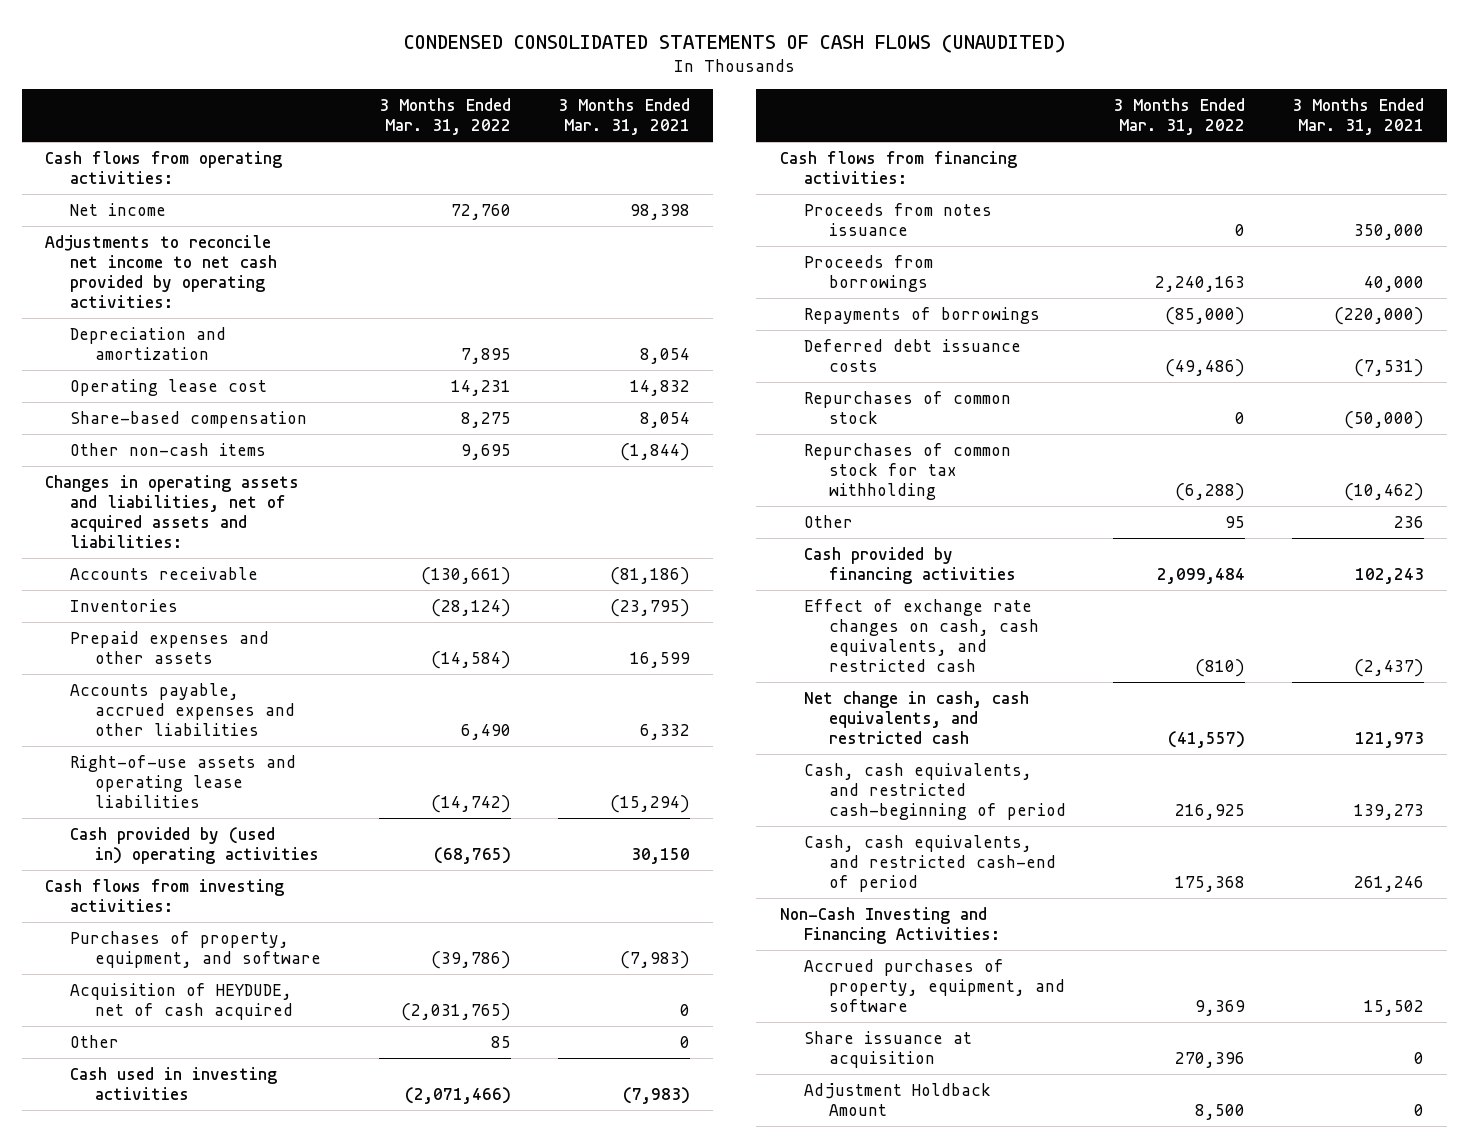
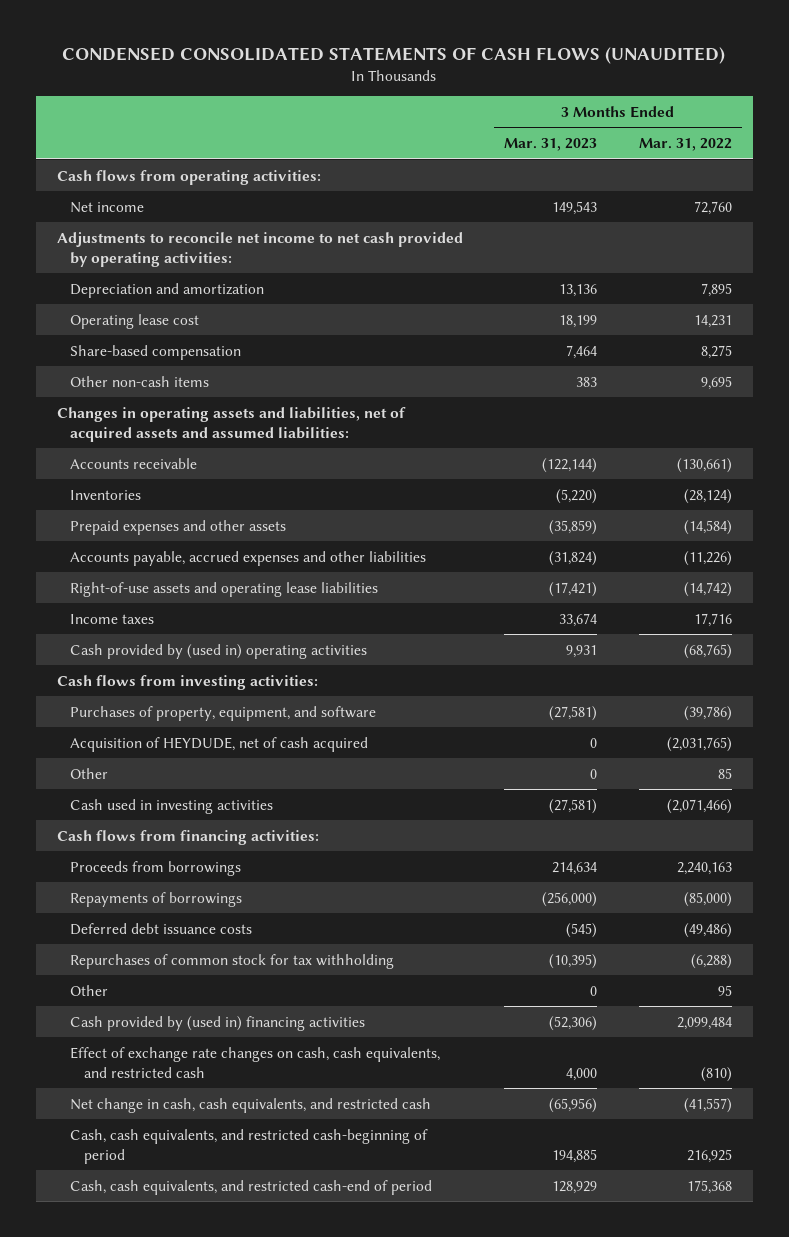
[557,98,690,136] 3 Months Ended Mar. 31, 2021 -> none
none -> [504,138,598,152] Mar. 31, 2023
[45,475,300,548] Changes in operating assets and liabilities, net of acquired assets and liabilities: -> [56,406,406,442] Changes in operating assets and liabilities, net of acquired assets and assumed liabilities:
[460,723,511,740] 6,490 -> [683,550,732,566] (11,226)
none -> [70,613,155,624] Income taxes
[804,203,993,237] Proceeds from notes issuance -> none
[804,391,1012,425] Repurchases of common stock -> none
[804,547,1017,585] Cash provided by financing activities -> [70,1015,366,1031] Cash provided by (used in) financing activities
[779,907,1001,945] Non-Cash Investing and Financing Activities: -> none
[804,959,1066,1012] Accrued purchases of property, equipment, and software -> none
[804,1031,973,1069] Share issuance at acquisition -> none
[804,1083,992,1117] Adjustment Holdback Amount -> none

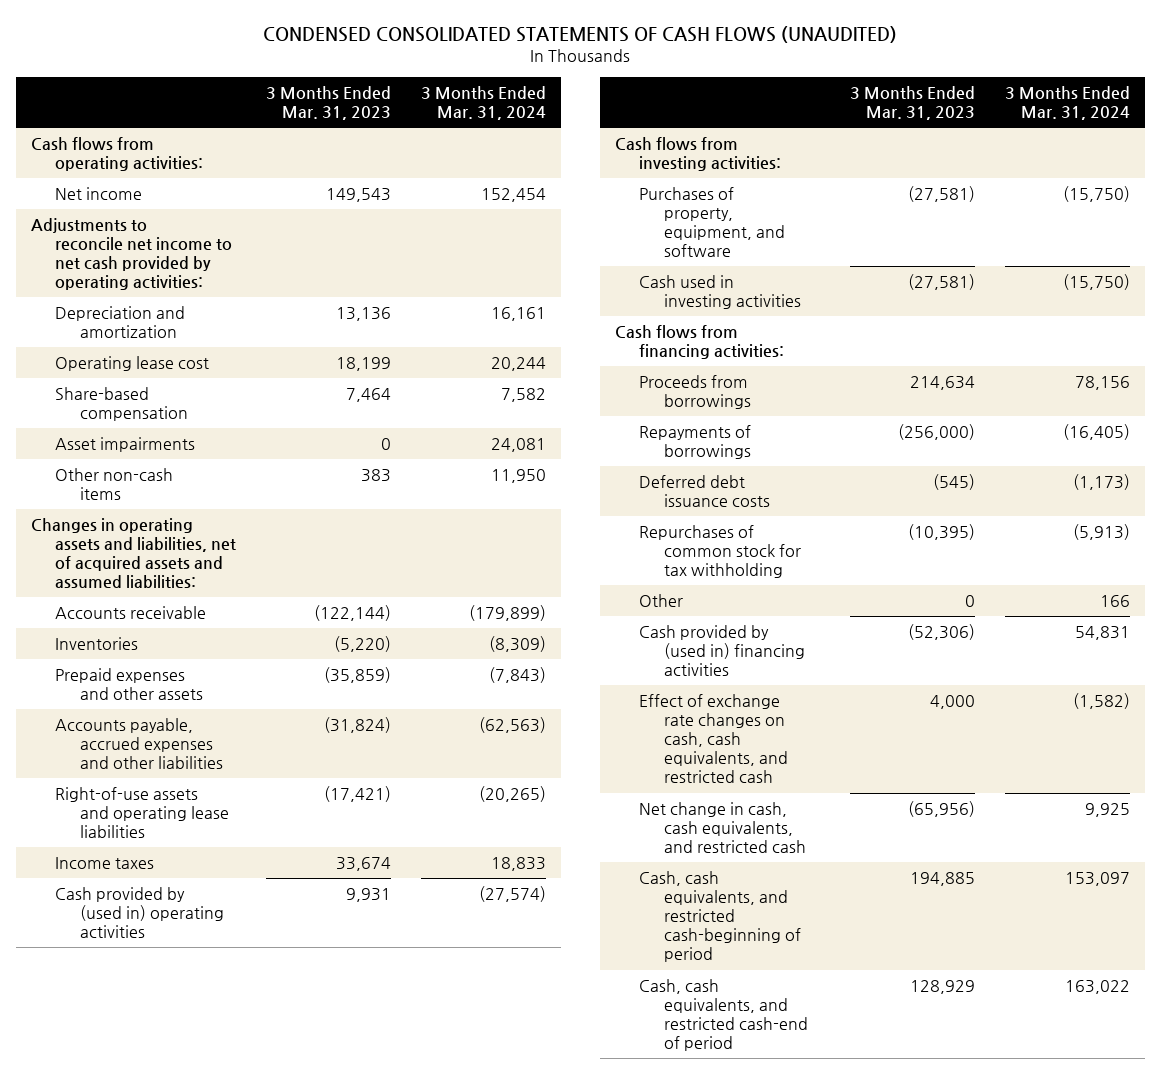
[638,138,732,152] Mar. 31, 2022 -> none
none -> [420,85,546,120] 3 Months Ended Mar. 31, 2024
none -> [55,436,196,452] Asset impairments
[70,736,369,752] Acquisition of HEYDUDE, net of cash acquired -> none
[70,767,109,779] Other -> none

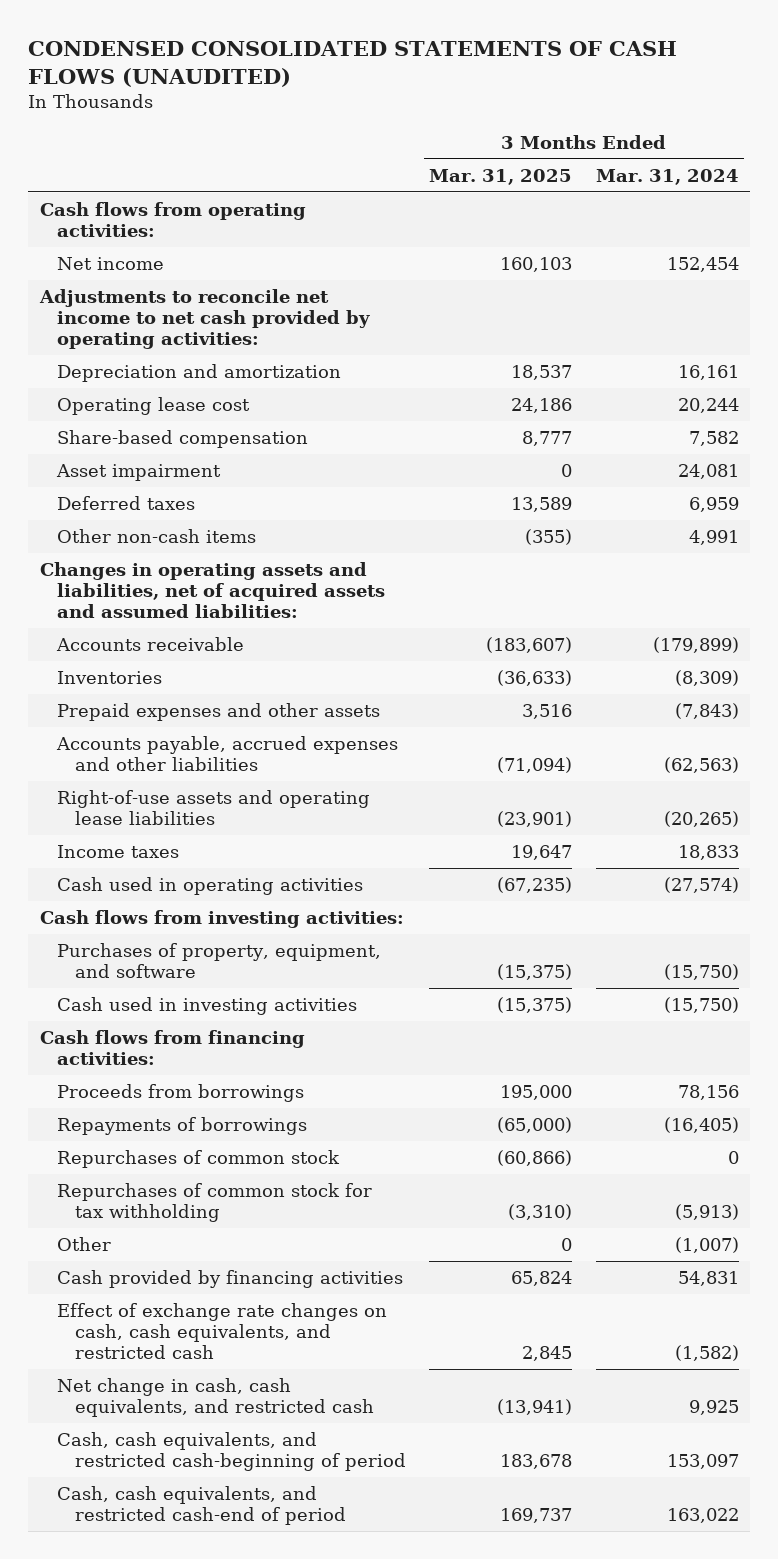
[266,85,392,120] 3 Months Ended Mar. 31, 2023 -> none
none -> [429,168,573,185] Mar. 31, 2025
[55,436,196,452] Asset impairments -> [56,464,222,482] Asset impairment
none -> [57,496,196,511] Deferred taxes
[490,468,546,483] 11,950 -> [688,530,739,546] 4,991
[55,886,224,939] Cash provided by (used in) operating activities -> [57,877,364,896] Cash used in operating activities
[639,474,770,508] Deferred debt issuance costs -> none
none -> [57,1150,341,1169] Repurchases of common stock
[1100,594,1131,607] 166 -> [674,1237,739,1254] (1,007)
[639,624,805,677] Cash provided by (used in) financing activities -> [57,1270,404,1289] Cash provided by financing activities

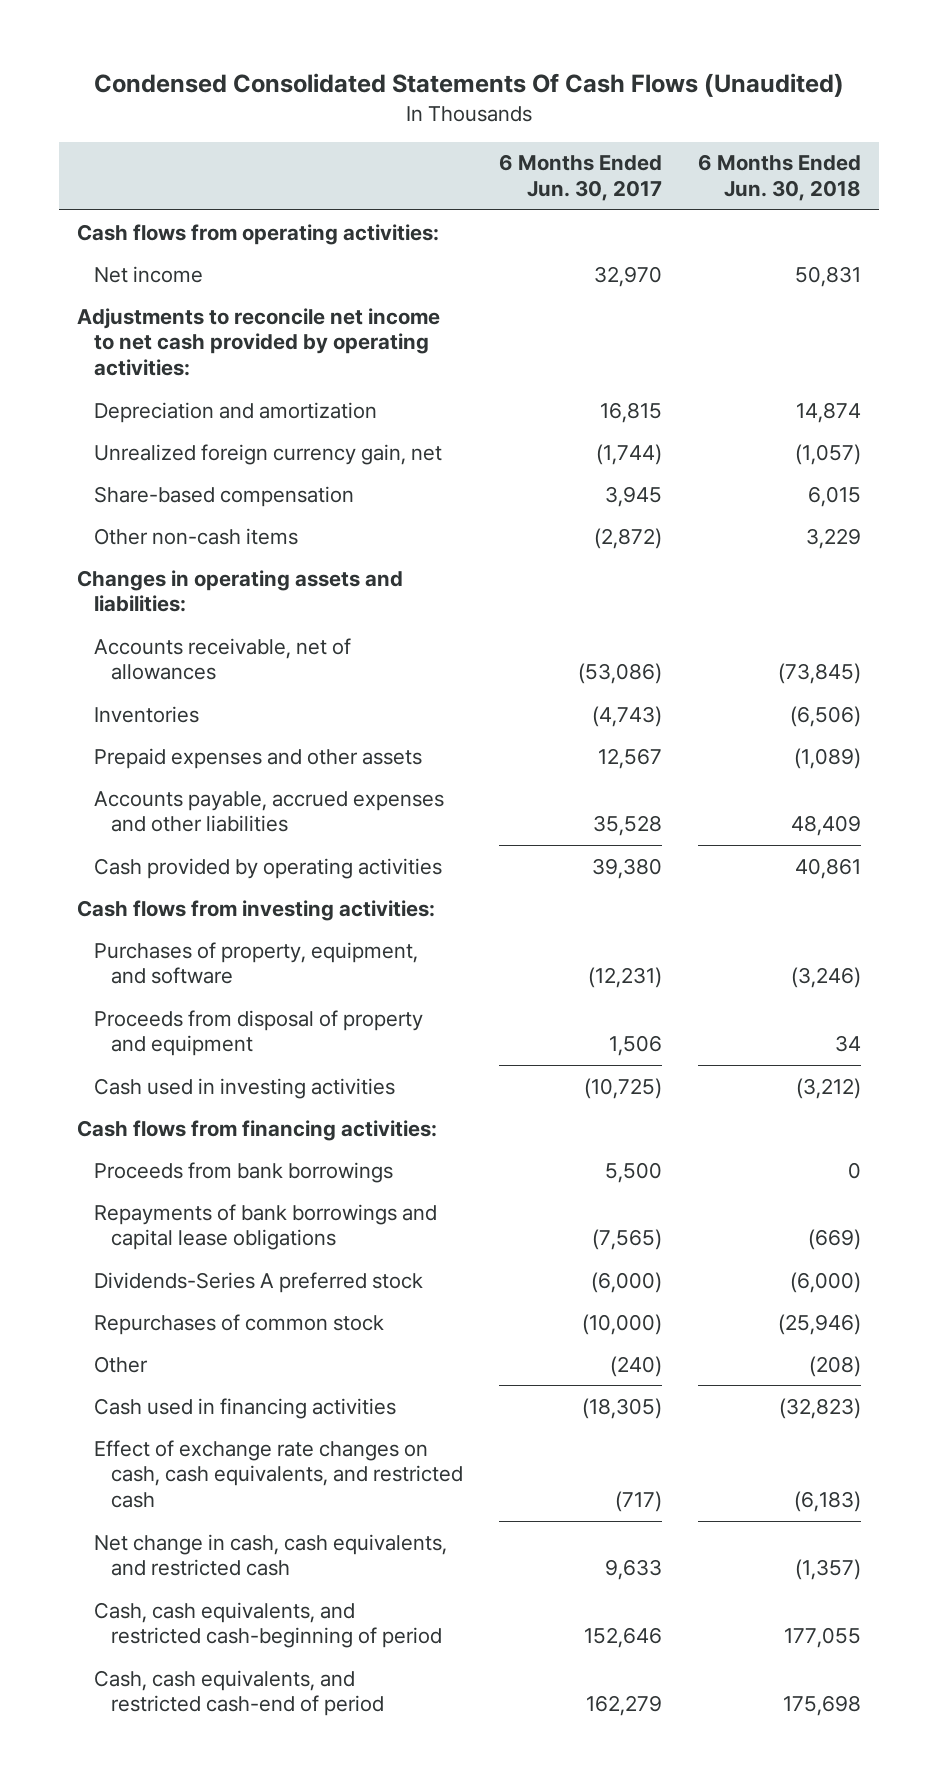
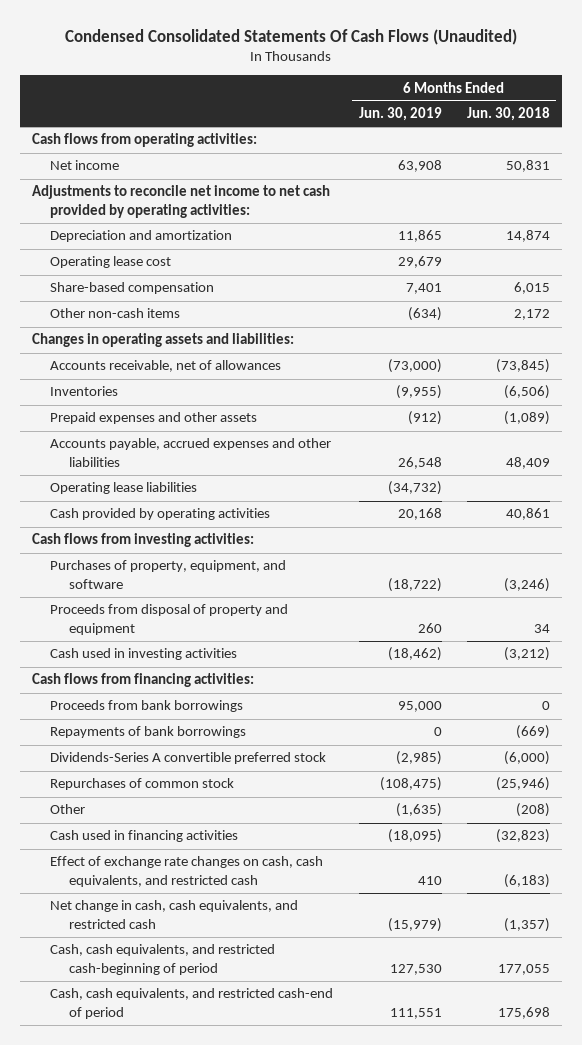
[499,154,663,202] 6 Months Ended Jun. 30, 2017 -> none
none -> [358,107,442,122] Jun. 30, 2019
[94,443,443,465] Unrealized foreign currency gain, net -> none
none -> [50,256,172,269] Operating lease cost
[805,527,861,549] 3,229 -> [513,309,550,321] 2,172
none -> [50,482,198,495] Operating lease liabilities
[94,1203,438,1251] Repayments of bank borrowings and capital lease obligations -> [50,726,247,739] Repayments of bank borrowings
[94,1271,424,1293] Dividends-Series A preferred stock -> [50,752,327,765] Dividends-Series A convertible preferred stock

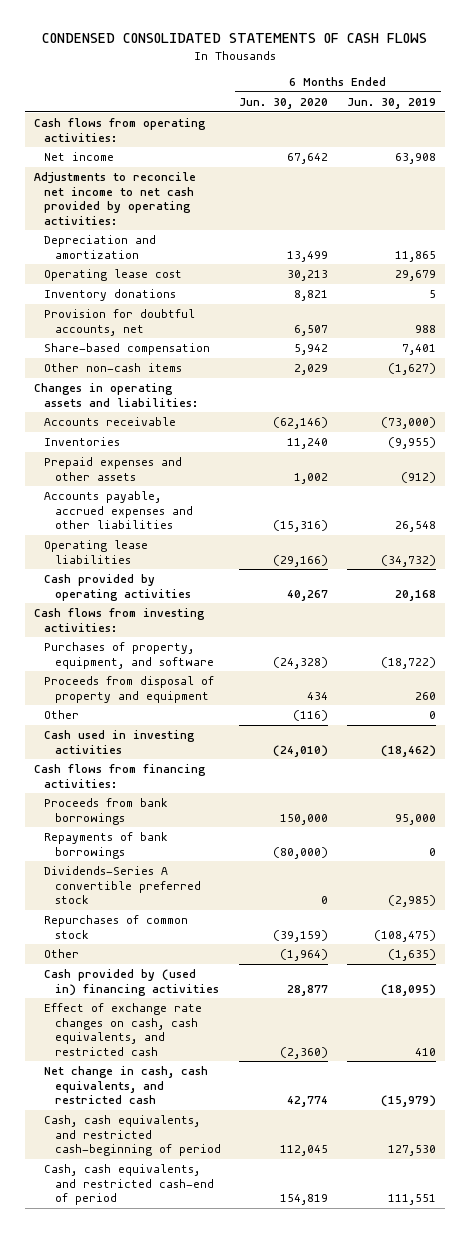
[64,28,517,45] Condensed Consolidated Statements Of Cash Flows (Unaudited) -> [41,33,427,44] CONDENSED CONSOLIDATED STATEMENTS OF CASH FLOWS
[466,107,550,122] Jun. 30, 2018 -> none
none -> [239,97,329,109] Jun. 30, 2020
none -> [44,289,177,302] Inventory donations
none -> [44,309,196,336] Provision for doubtful accounts, net
[407,307,442,322] (634) -> [387,363,436,376] (1,627)
[50,360,282,373] Accounts receivable, net of allowances -> [44,417,177,427] Accounts receivable
none -> [44,710,80,720] Other
[50,830,239,843] Cash used in financing activities -> [44,969,219,996] Cash provided by (used in) financing activities

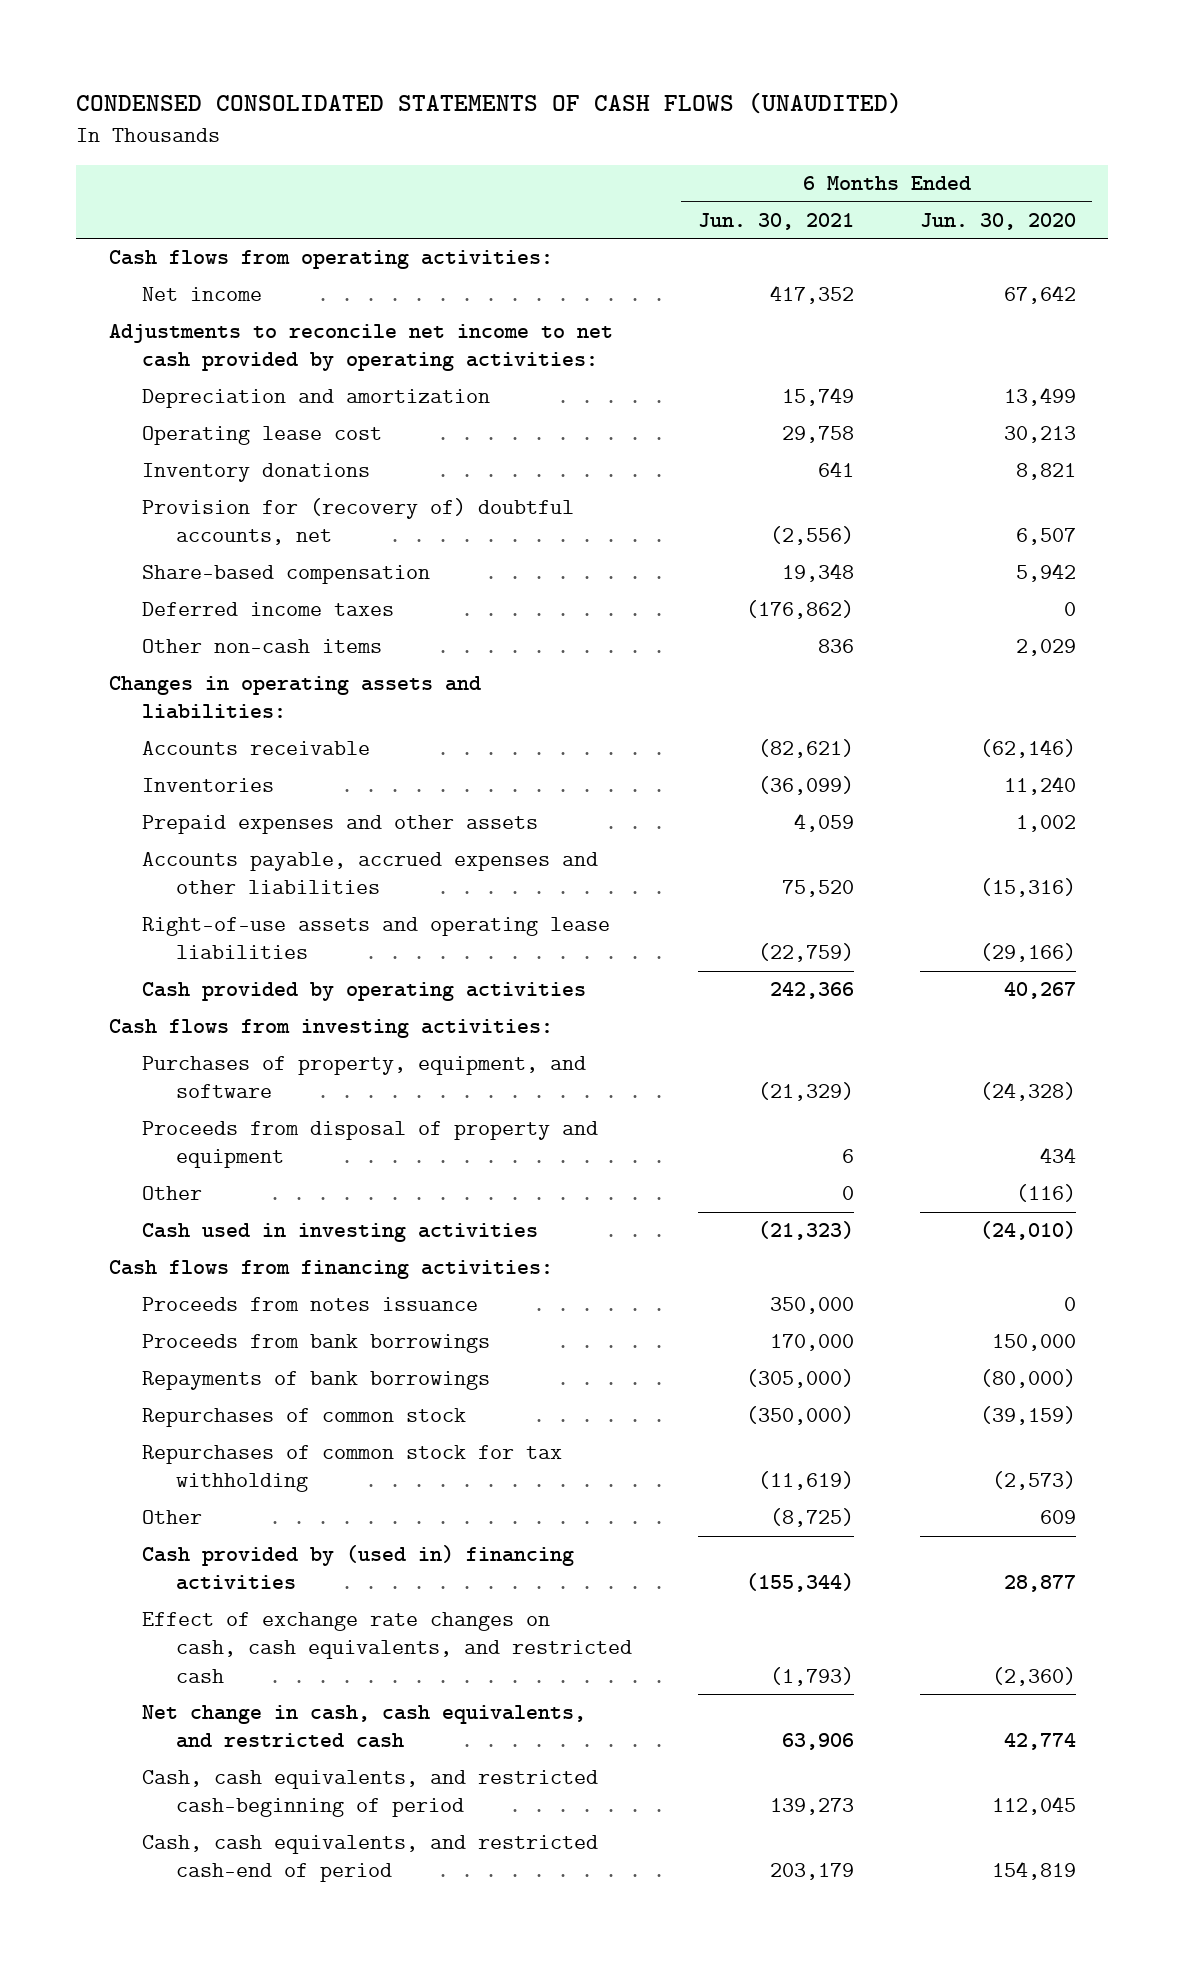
[41,33,427,44] CONDENSED CONSOLIDATED STATEMENTS OF CASH FLOWS -> [76,92,903,115] CONDENSED CONSOLIDATED STATEMENTS OF CASH FLOWS (UNAUDITED)
[346,97,436,109] Jun. 30, 2019 -> none
none -> [697,213,854,231] Jun. 30, 2021
[44,309,196,336] Provision for doubtful accounts, net -> [142,498,575,546] Provision for (recovery of) doubtful accounts, net
none -> [142,602,395,617] Deferred income taxes
[44,540,149,564] Operating lease liabilities -> [142,917,611,960] Right-of-use assets and operating lease liabilities
none -> [142,1297,479,1312] Proceeds from notes issuance
[44,866,201,905] Dividends-Series A convertible preferred stock -> none
none -> [142,1445,563,1493] Repurchases of common stock for tax withholding
[280,949,329,962] (1,964) -> [1039,1510,1076,1525] 609

